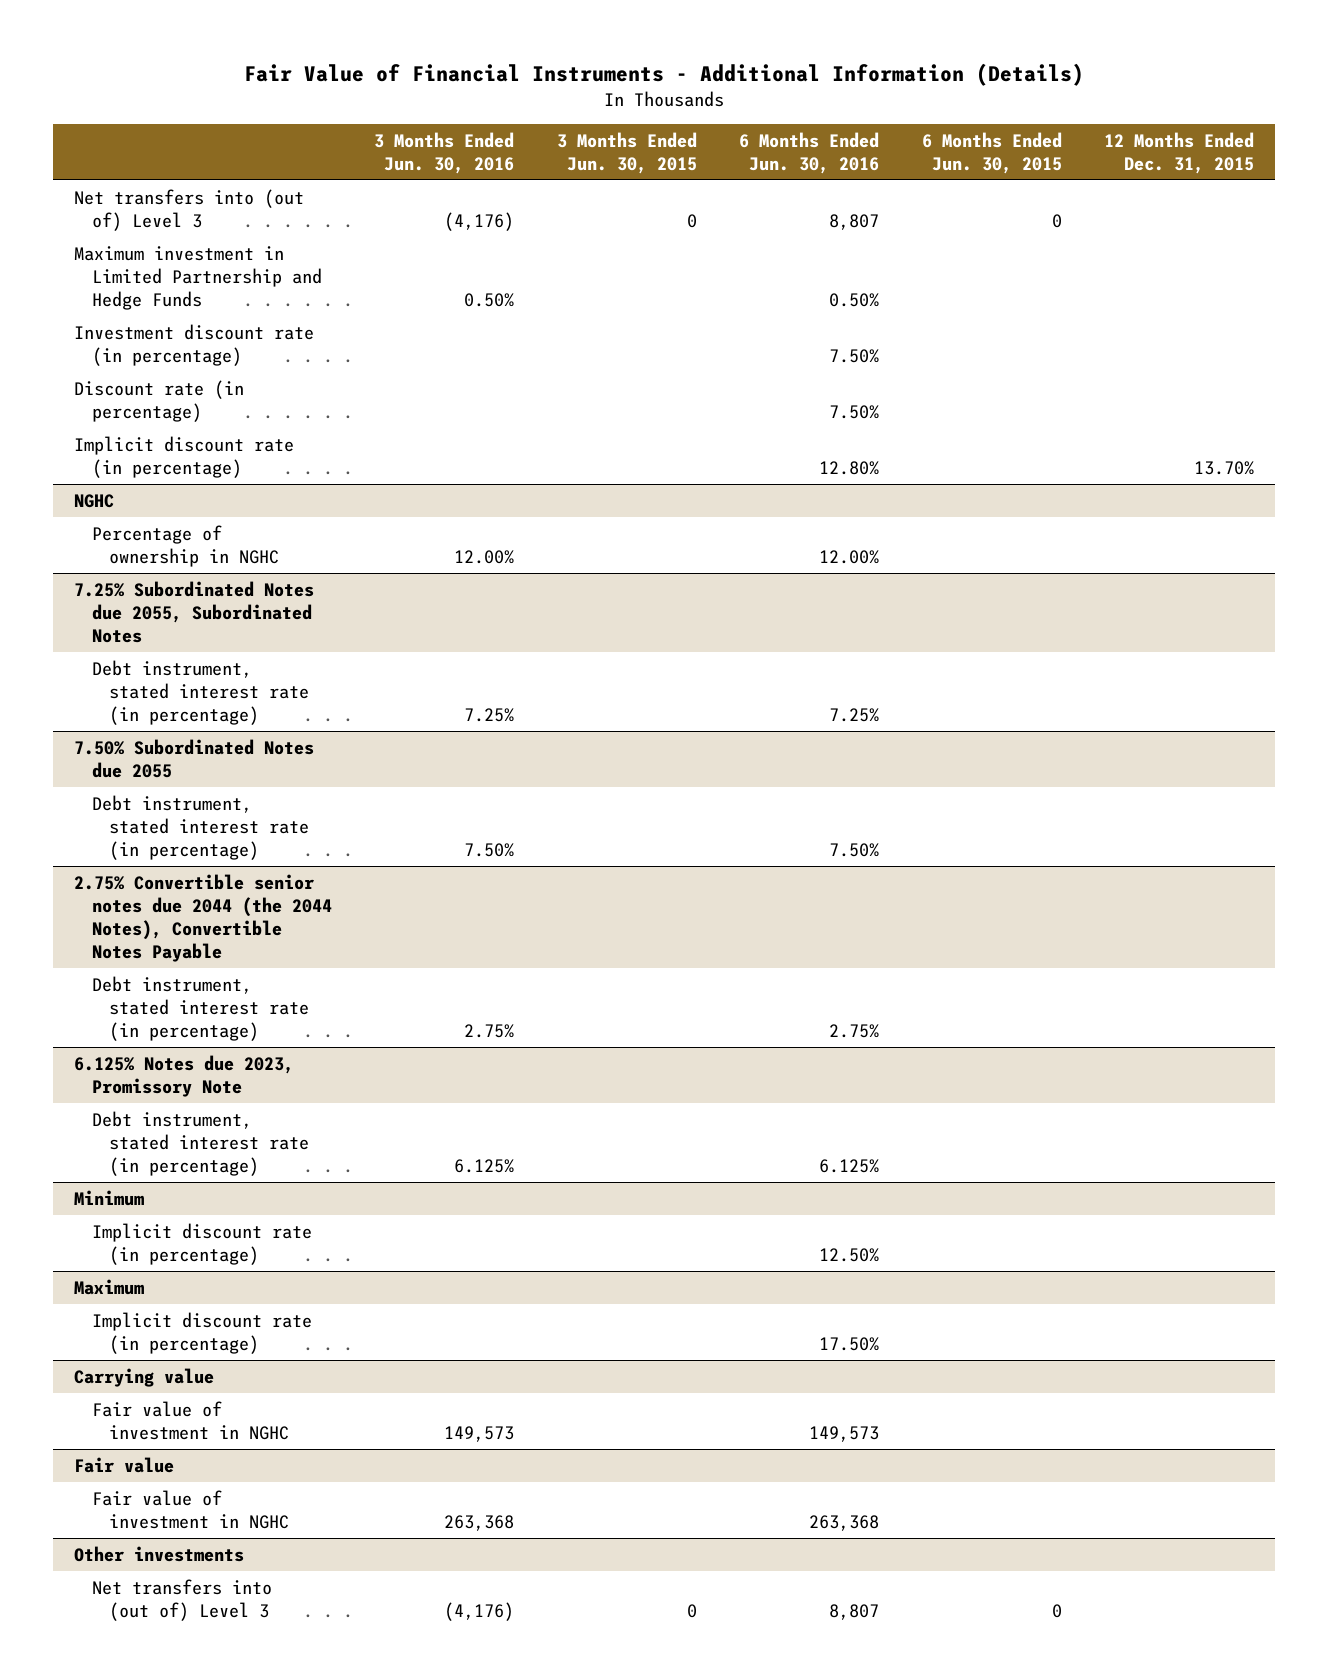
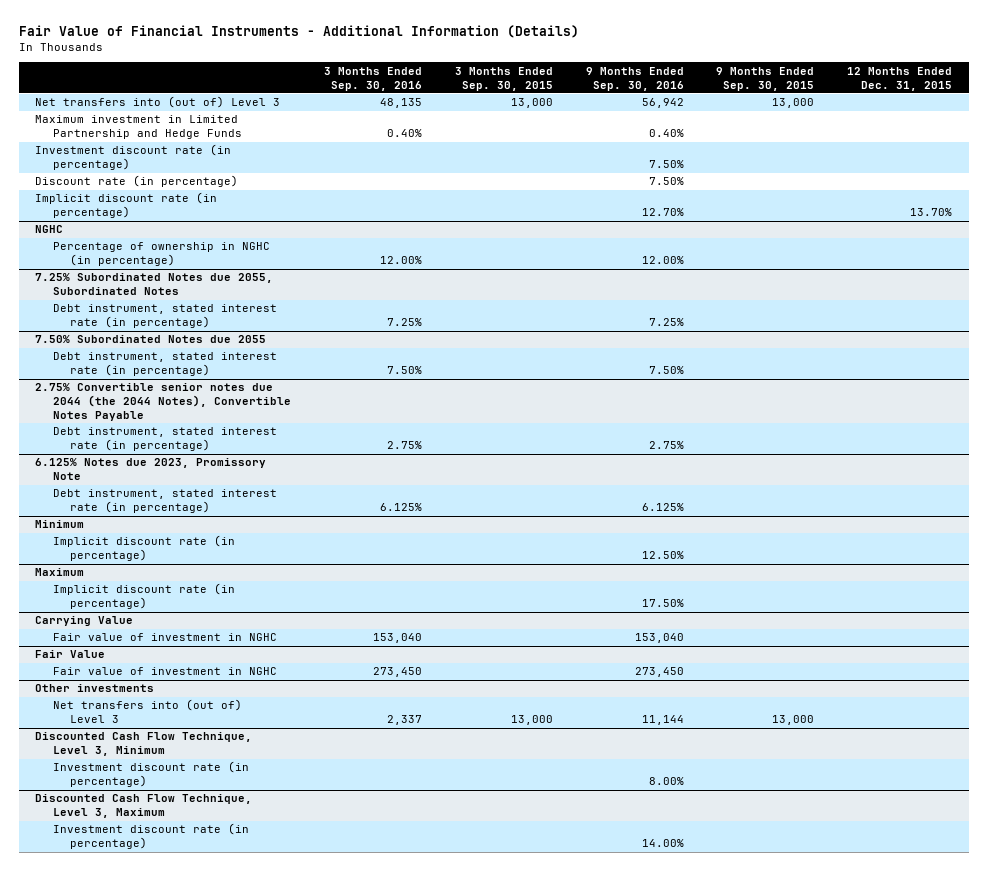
[374,131,515,174] 3 Months Ended Jun. 30, 2016 -> none
[556,131,697,174] 3 Months Ended Jun. 30, 2015 -> none
[739,131,880,174] 6 Months Ended Jun. 30, 2016 -> none
[921,131,1062,174] 6 Months Ended Jun. 30, 2015 -> none
none -> [323,66,422,91] 3 Months Ended Sep. 30, 2016
none -> [454,66,553,91] 3 Months Ended Sep. 30, 2015
none -> [585,66,684,91] 9 Months Ended Sep. 30, 2016
none -> [716,66,815,91] 9 Months Ended Sep. 30, 2015
[91,524,279,567] Percentage of ownership in NGHC -> [52,242,270,267] Percentage of ownership in NGHC (in percentage)
[74,1367,215,1387] Carrying value -> [35,616,134,627] Carrying Value
[74,1456,175,1473] Fair value -> [35,650,106,659] Fair Value
none -> [35,732,253,757] Discounted Cash Flow Technique, Level 3, Minimum
none -> [52,761,249,788] Investment discount rate (in percentage)
none -> [35,794,253,819] Discounted Cash Flow Technique, Level 3, Maximum
none -> [52,823,249,850] Investment discount rate (in percentage)

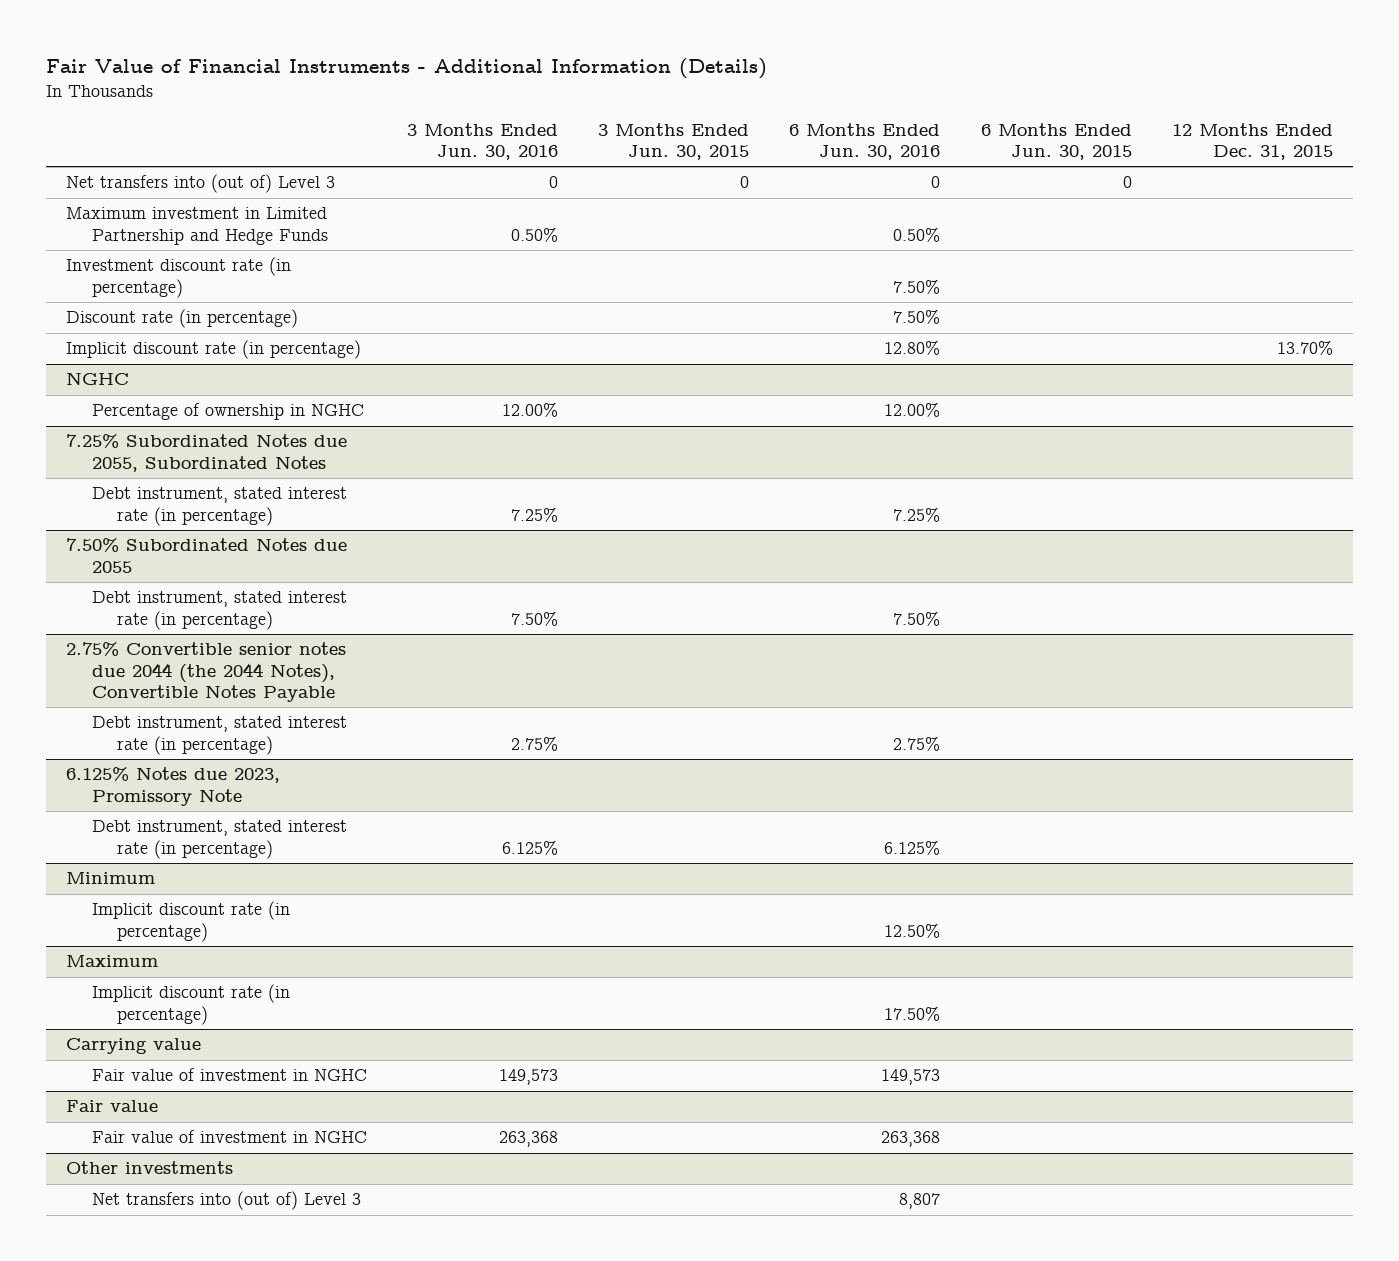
[323,66,422,91] 3 Months Ended Sep. 30, 2016 -> none
[454,66,553,91] 3 Months Ended Sep. 30, 2015 -> none
[585,66,684,91] 9 Months Ended Sep. 30, 2016 -> none
[716,66,815,91] 9 Months Ended Sep. 30, 2015 -> none
none -> [407,122,559,161] 3 Months Ended Jun. 30, 2016
none -> [598,122,750,161] 3 Months Ended Jun. 30, 2015
none -> [789,122,941,161] 6 Months Ended Jun. 30, 2016
none -> [980,122,1132,161] 6 Months Ended Jun. 30, 2015
[52,242,270,267] Percentage of ownership in NGHC (in percentage) -> [91,403,364,421] Percentage of ownership in NGHC
[35,616,134,627] Carrying Value -> [66,1038,202,1055] Carrying value
[35,650,106,659] Fair Value -> [66,1100,159,1113] Fair value
[35,732,253,757] Discounted Cash Flow Technique, Level 3, Minimum -> none
[52,761,249,788] Investment discount rate (in percentage) -> none
[35,794,253,819] Discounted Cash Flow Technique, Level 3, Maximum -> none
[52,823,249,850] Investment discount rate (in percentage) -> none

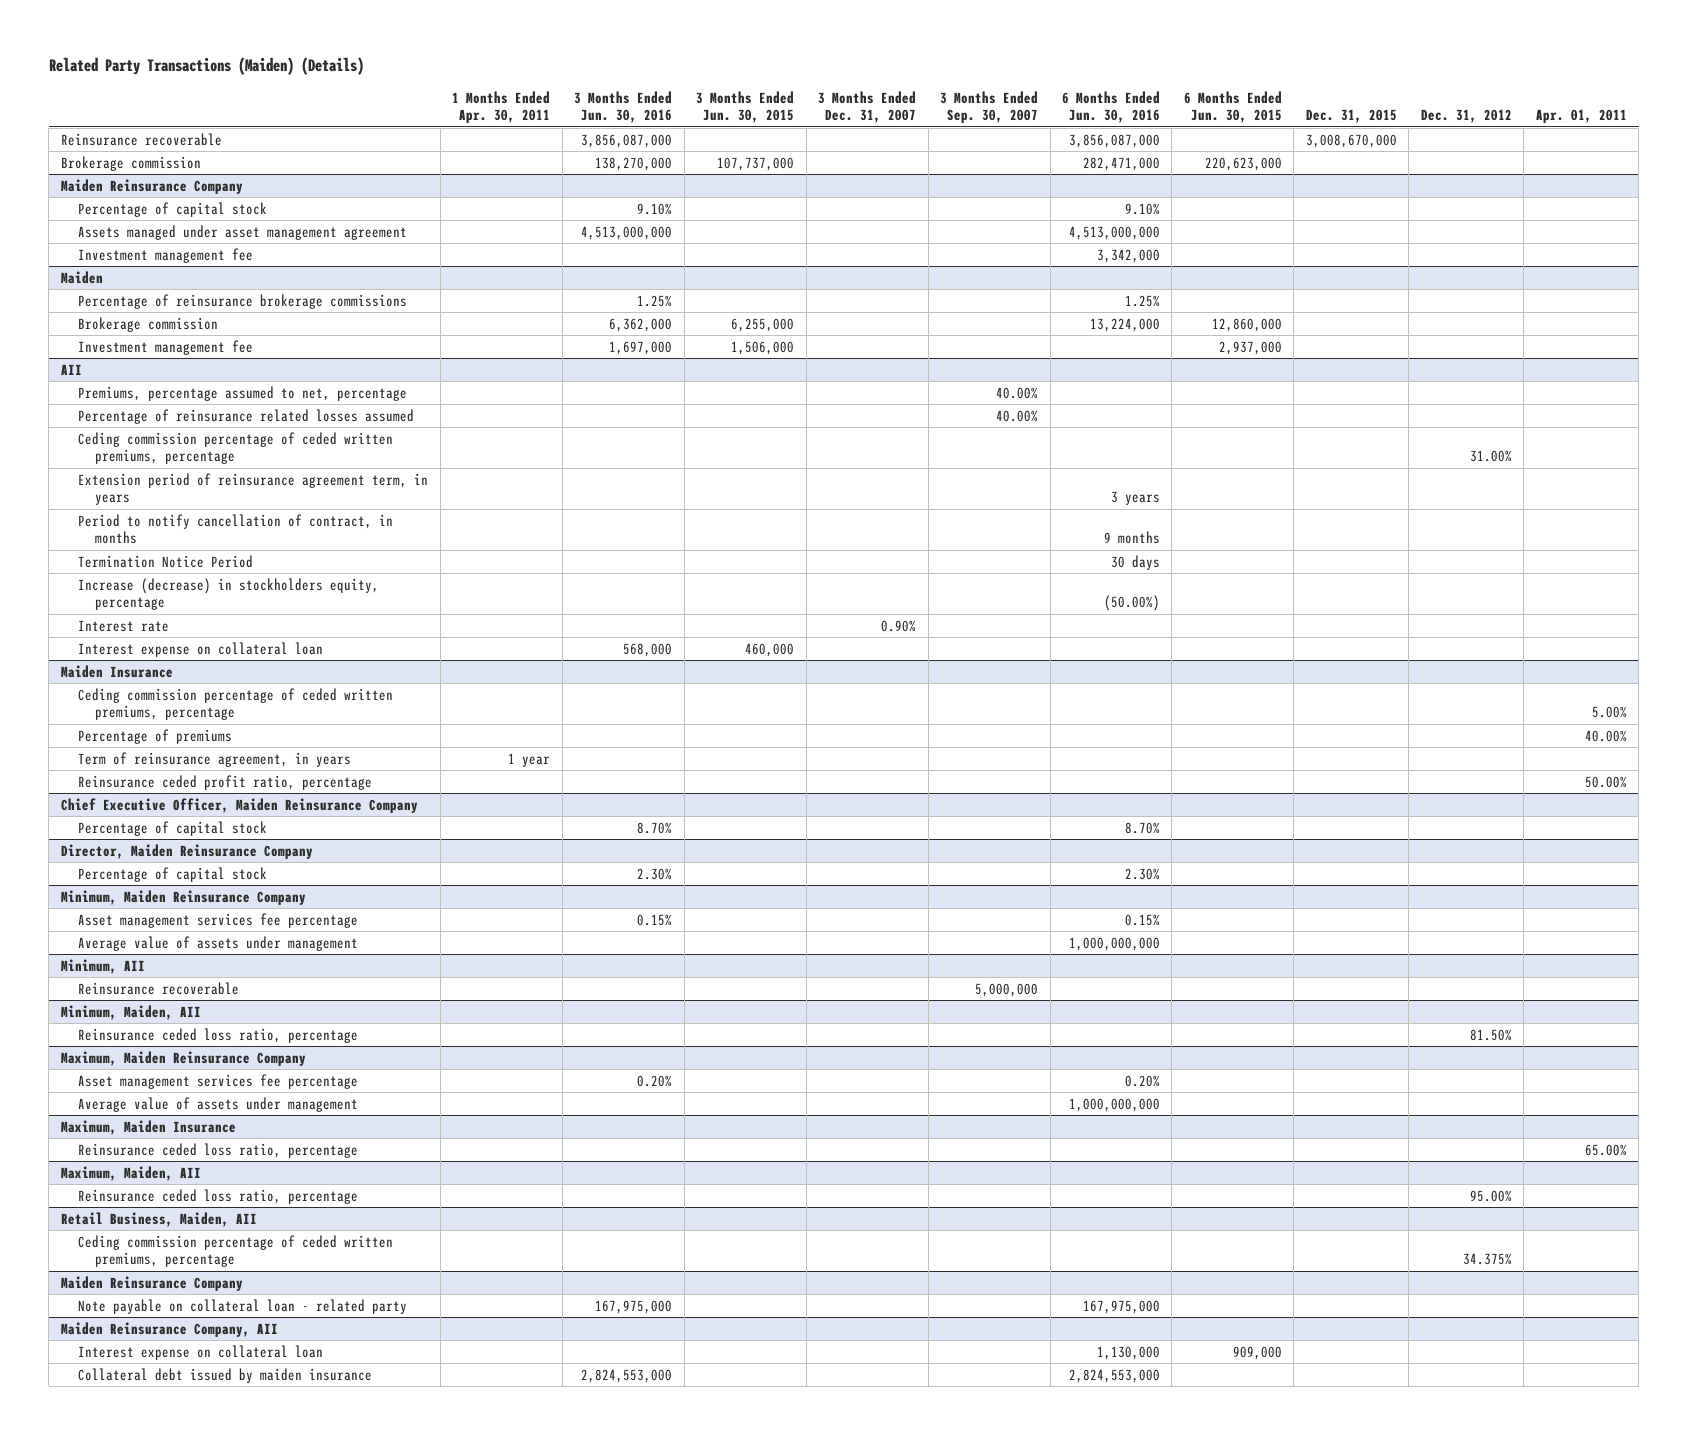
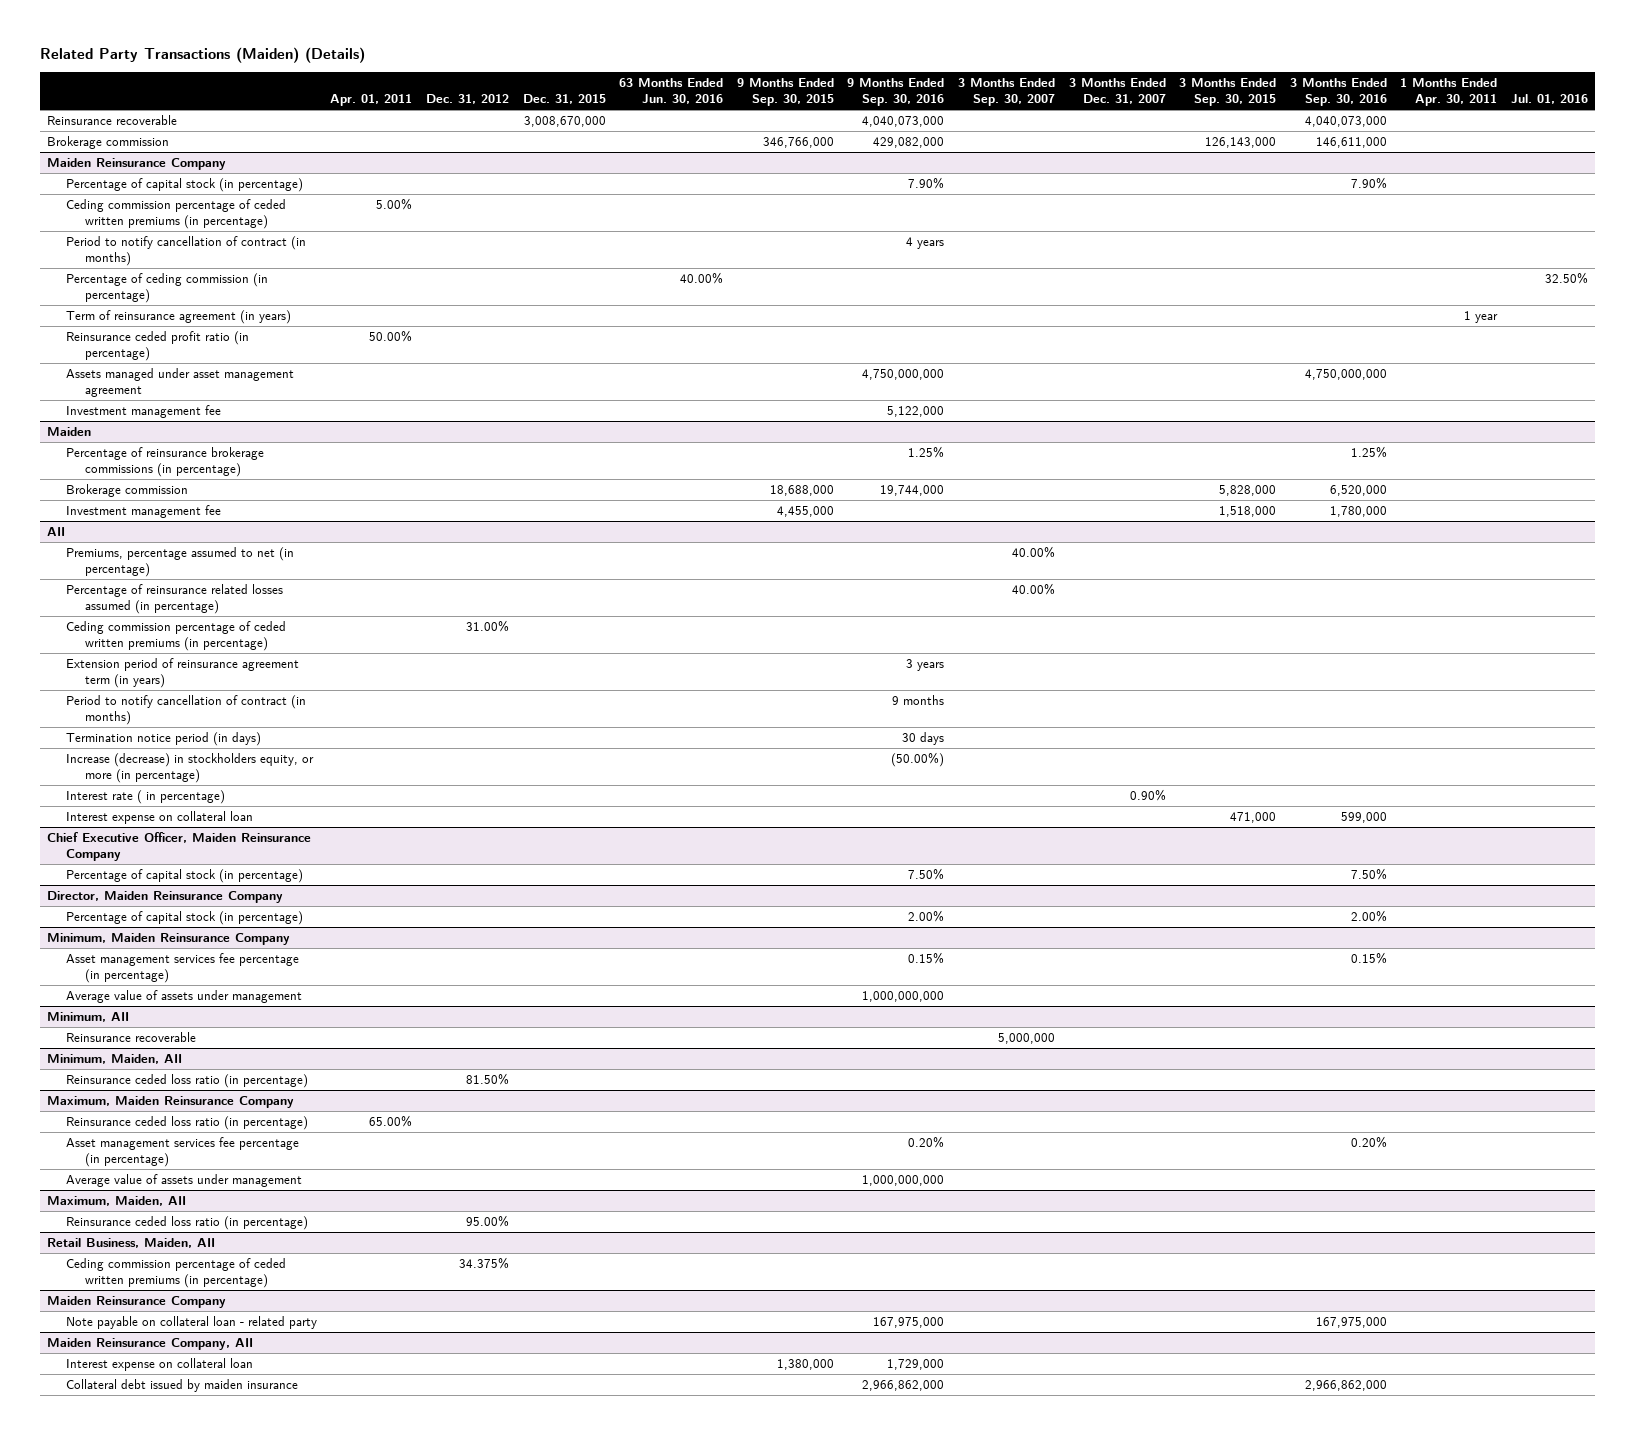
[574,90,673,124] 3 Months Ended Jun. 30, 2016 -> none
[696,90,795,124] 3 Months Ended Jun. 30, 2015 -> none
[1061,90,1160,124] 6 Months Ended Jun. 30, 2016 -> none
[1183,90,1282,124] 6 Months Ended Jun. 30, 2015 -> none
none -> [619,77,724,104] 63 Months Ended Jun. 30, 2016
none -> [736,77,834,106] 9 Months Ended Sep. 30, 2015
none -> [847,77,945,106] 9 Months Ended Sep. 30, 2016
none -> [1179,77,1277,106] 3 Months Ended Sep. 30, 2015
none -> [1289,77,1387,106] 3 Months Ended Sep. 30, 2016
none -> [1510,93,1588,104] Jul. 01, 2016
[78,201,268,217] Percentage of capital stock -> [65,177,303,192] Percentage of capital stock (in percentage)
none -> [65,198,286,230] Ceding commission percentage of ceded written premiums (in percentage)
none -> [65,235,306,267] Period to notify cancellation of contract (in months)
none -> [65,272,268,304] Percentage of ceding commission (in percentage)
none -> [65,309,291,324] Term of reinsurance agreement (in years)
none -> [65,330,249,362] Reinsurance ceded profit ratio (in percentage)
[78,293,408,309] Percentage of reinsurance brokerage commissions -> [65,446,264,478] Percentage of reinsurance brokerage commissions (in percentage)
[78,385,408,401] Premiums, percentage assumed to net, percentage -> [65,546,294,578] Premiums, percentage assumed to net (in percentage)
[78,408,415,424] Percentage of reinsurance related losses assumed -> [65,583,283,615] Percentage of reinsurance related losses assumed (in percentage)
[78,431,394,465] Ceding commission percentage of ceded written premiums, percentage -> [65,620,286,652] Ceding commission percentage of ceded written premiums (in percentage)
[78,472,429,506] Extension period of reinsurance agreement term, in years -> [65,657,299,689] Extension period of reinsurance agreement term (in years)
[78,513,394,545] Period to notify cancellation of contract, in months -> [65,694,306,726] Period to notify cancellation of contract (in months)
[78,554,254,568] Termination Notice Period -> [65,731,261,746] Termination notice period (in days)
[78,577,380,611] Increase (decrease) in stockholders equity, percentage -> [65,752,314,784] Increase (decrease) in stockholders equity, or more (in percentage)
[78,619,170,632] Interest rate -> [65,789,225,804] Interest rate ( in percentage)
[60,664,173,678] Maiden Insurance -> none
[78,687,394,721] Ceding commission percentage of ceded written premiums, percentage -> none
[78,728,233,744] Percentage of premiums -> none
[78,751,352,767] Term of reinsurance agreement, in years -> none
[78,774,373,790] Reinsurance ceded profit ratio, percentage -> none
[78,820,268,836] Percentage of capital stock -> [65,868,303,883] Percentage of capital stock (in percentage)
[78,866,268,882] Percentage of capital stock -> [65,910,303,925] Percentage of capital stock (in percentage)
[78,912,359,928] Asset management services fee percentage -> [65,952,299,984] Asset management services fee percentage (in percentage)
[78,1027,359,1043] Reinsurance ceded loss ratio, percentage -> [65,1073,308,1088] Reinsurance ceded loss ratio (in percentage)
none -> [65,1115,308,1130] Reinsurance ceded loss ratio (in percentage)
[78,1073,359,1089] Asset management services fee percentage -> [65,1136,299,1168] Asset management services fee percentage (in percentage)
[60,1119,236,1135] Maximum, Maiden Insurance -> none
[78,1142,359,1158] Reinsurance ceded loss ratio, percentage -> none
[78,1188,359,1204] Reinsurance ceded loss ratio, percentage -> [65,1215,308,1230] Reinsurance ceded loss ratio (in percentage)
[78,1234,394,1268] Ceding commission percentage of ceded written premiums, percentage -> [65,1257,286,1289] Ceding commission percentage of ceded written premiums (in percentage)

